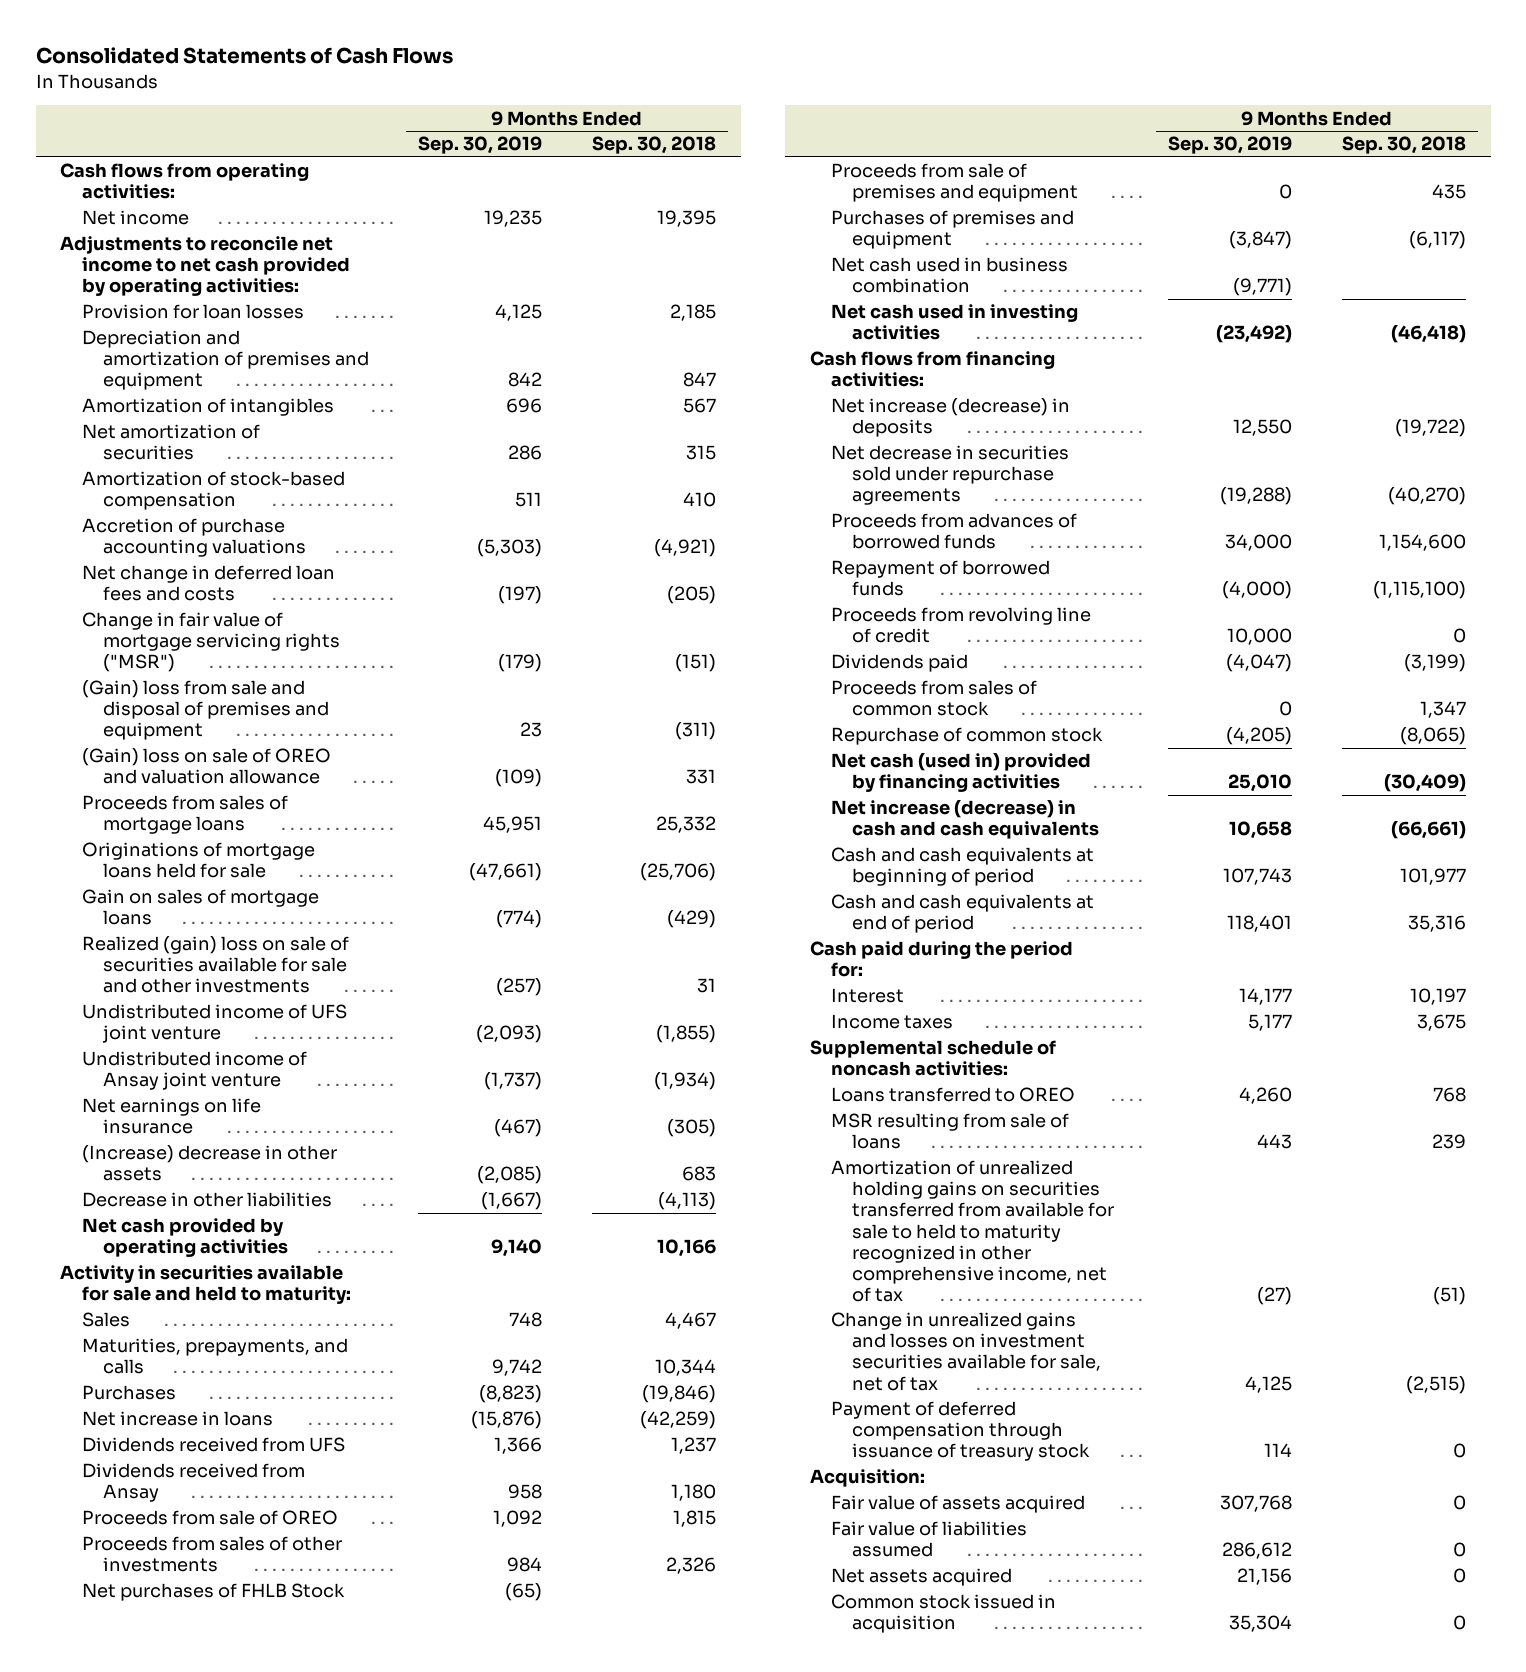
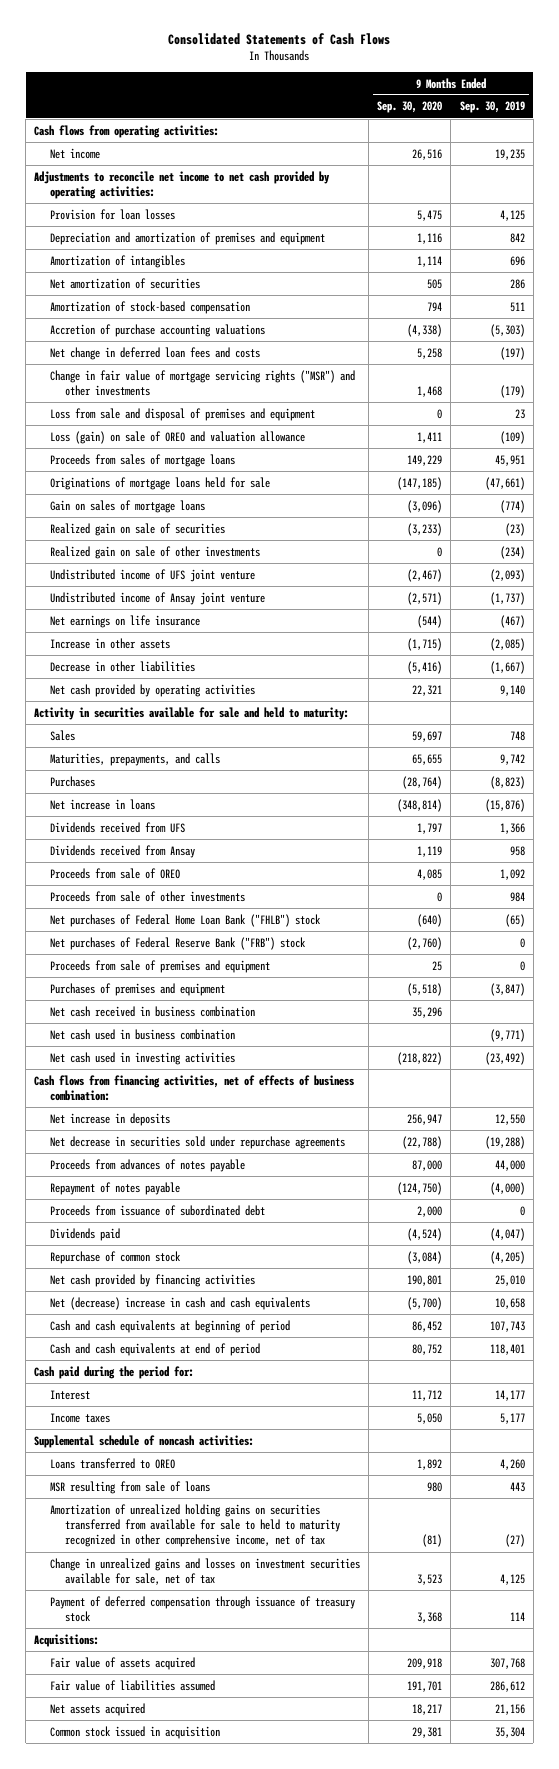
[591,136,716,155] Sep. 30, 2018 -> none
none -> [377,101,443,114] Sep. 30, 2020
[81,612,340,673] Change in fair value of mortgage servicing rights ("MSR") -> [49,369,355,397] Change in fair value of mortgage servicing rights ("MSR") and other investments
[81,680,329,741] (Gain) loss from sale and disposal of premises and equipment -> [49,407,315,421] Loss from sale and disposal of premises and equipment
[81,748,331,785] (Gain) loss on sale of OREO and valuation allowance -> [49,430,305,444] Loss (gain) on sale of OREO and valuation allowance
none -> [49,522,225,536] Realized gain on sale of securities
[81,936,349,994] Realized (gain) loss on sale of securities available for sale and other investments -> [49,545,260,559] Realized gain on sale of other investments
[496,978,543,997] (257) -> [499,545,525,559] (234)
[81,1145,337,1182] (Increase) decrease in other assets -> [49,637,170,649] Increase in other assets
[81,1536,342,1573] Proceeds from sales of other investments -> [49,890,245,902] Proceeds from sale of other investments
[81,1583,345,1602] Net purchases of FHLB Stock -> [49,913,321,927] Net purchases of Federal Home Loan Bank ("FHLB") stock
none -> [49,936,306,950] Net purchases of Federal Reserve Bank ("FRB") stock
none -> [49,1005,255,1017] Net cash received in business combination
[810,351,1056,388] Cash flows from financing activities: -> [34,1074,355,1102] Cash flows from financing activities, net of effects of business combination:
[831,398,1071,438] Net increase (decrease) in deposits -> [49,1112,170,1126] Net increase in deposits
[831,560,1051,597] Repayment of borrowed funds -> none
[831,607,1092,644] Proceeds from revolving line of credit -> none
[831,513,1078,550] Proceeds from advances of borrowed funds -> [49,1158,245,1172] Proceeds from advances of notes payable
[1225,534,1293,552] 34,000 -> [494,1159,525,1171] 44,000
none -> [49,1181,180,1195] Repayment of notes payable
none -> [49,1204,265,1216] Proceeds from issuance of subordinated debt
[831,680,1038,717] Proceeds from sales of common stock -> none
[831,753,1092,793] Net cash (used in) provided by financing activities -> [49,1273,255,1287] Net cash provided by financing activities
[831,800,1100,840] Net increase (decrease) in cash and cash equivalents -> [49,1296,310,1310] Net (decrease) increase in cash and cash equivalents
[810,1469,926,1488] Acquisition: -> [34,1633,100,1647] Acquisitions:

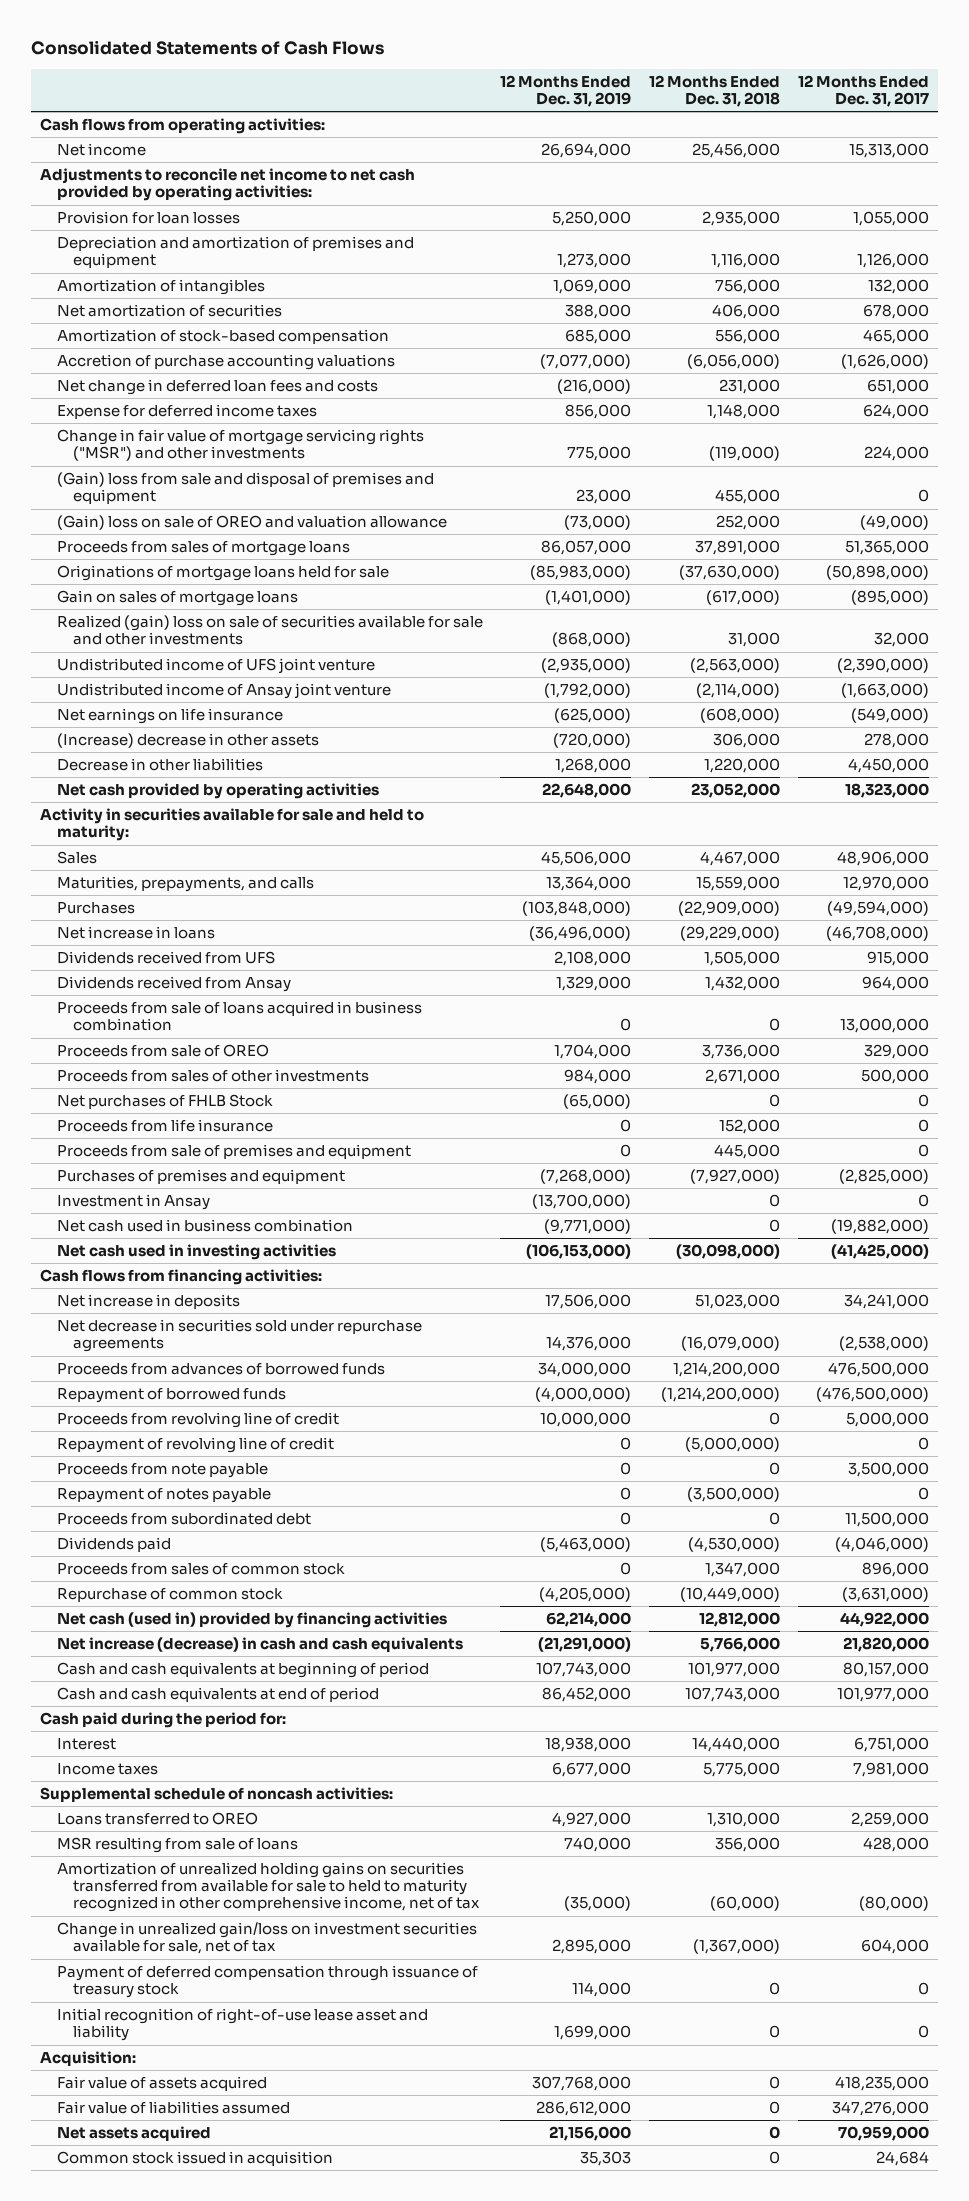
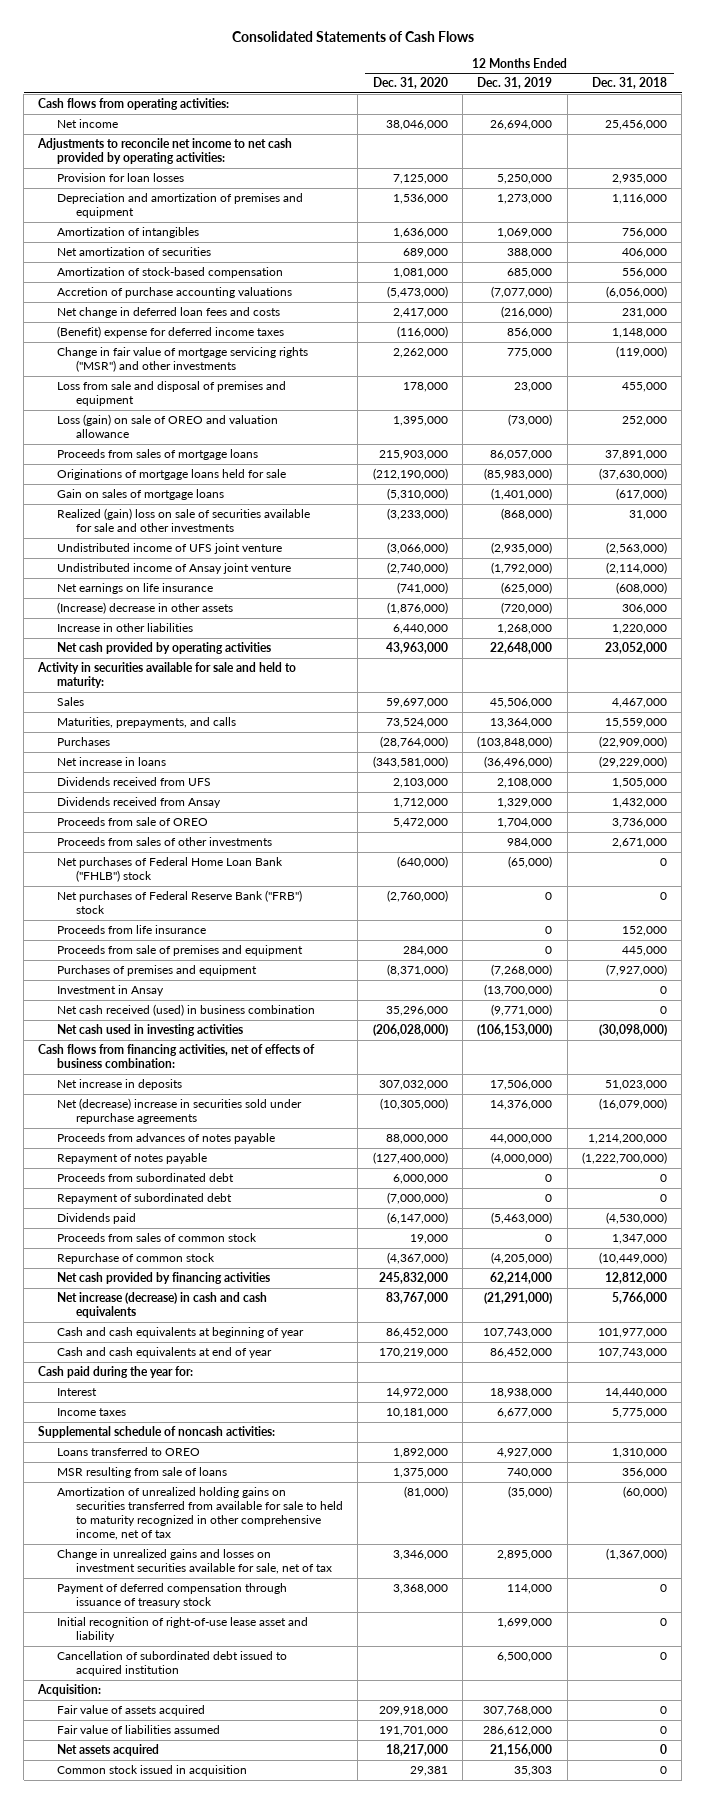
[798,74,930,107] 12 Months Ended Dec. 31, 2017 -> none
none -> [372,77,448,90] Dec. 31, 2020
[56,404,317,420] Expense for deferred income taxes -> [57,326,285,339] (Benefit) expense for deferred income taxes
[56,472,434,505] (Gain) loss from sale and disposal of premises and equipment -> [57,381,287,407] Loss from sale and disposal of premises and equipment
[56,515,447,531] (Gain) loss on sale of OREO and valuation allowance -> [57,414,279,439] Loss (gain) on sale of OREO and valuation allowance
[56,758,263,772] Decrease in other liabilities -> [57,623,194,633] Increase in other liabilities
[56,1001,422,1032] Proceeds from sale of loans acquired in business combination -> none
[56,1094,273,1110] Net purchases of FHLB Stock -> [57,857,284,883] Net purchases of Federal Home Loan Bank ("FHLB") stock
none -> [57,890,303,915] Net purchases of Federal Reserve Bank ("FRB") stock
[56,1219,353,1233] Net cash used in business combination -> [57,1004,316,1017] Net cash received (used) in business combination
[39,1269,322,1286] Cash flows from financing activities: -> [38,1044,316,1069] Cash flows from financing activities, net of effects of business combination:
[56,1363,385,1376] Proceeds from advances of borrowed funds -> none
[56,1388,286,1404] Repayment of borrowed funds -> none
[56,1412,339,1429] Proceeds from revolving line of credit -> none
[56,1437,334,1454] Repayment of revolving line of credit -> none
[56,1319,422,1353] Net decrease in securities sold under repurchase agreements -> [57,1098,303,1125] Net (decrease) increase in securities sold under repurchase agreements
[56,1463,268,1479] Proceeds from note payable -> [57,1133,276,1145] Proceeds from advances of notes payable
[620,1462,632,1476] 0 -> [490,1134,553,1145] 44,000,000
[769,1462,781,1476] 0 -> [588,1134,668,1145] 1,214,200,000
[620,1487,632,1501] 0 -> [491,1152,553,1165] (4,000,000)
[687,1487,781,1503] (3,500,000) -> [582,1152,668,1165] (1,222,700,000)
none -> [57,1193,233,1205] Repayment of subordinated debt
[56,1612,447,1629] Net cash (used in) provided by financing activities -> [57,1272,271,1285] Net cash provided by financing activities
[56,1662,429,1679] Cash and cash equivalents at beginning of period -> [57,1327,305,1339] Cash and cash equivalents at beginning of year
[56,1687,379,1703] Cash and cash equivalents at end of period -> [57,1347,273,1359] Cash and cash equivalents at end of year
[39,1712,286,1729] Cash paid during the period for: -> [38,1366,194,1379] Cash paid during the year for:
[56,1922,477,1955] Change in unrealized gain/loss on investment securities available for sale, net of tax -> [57,1549,333,1575] Change in unrealized gains and losses on investment securities available for sale, net of tax
none -> [57,1651,288,1677] Cancellation of subordinated debt issued to acquired institution

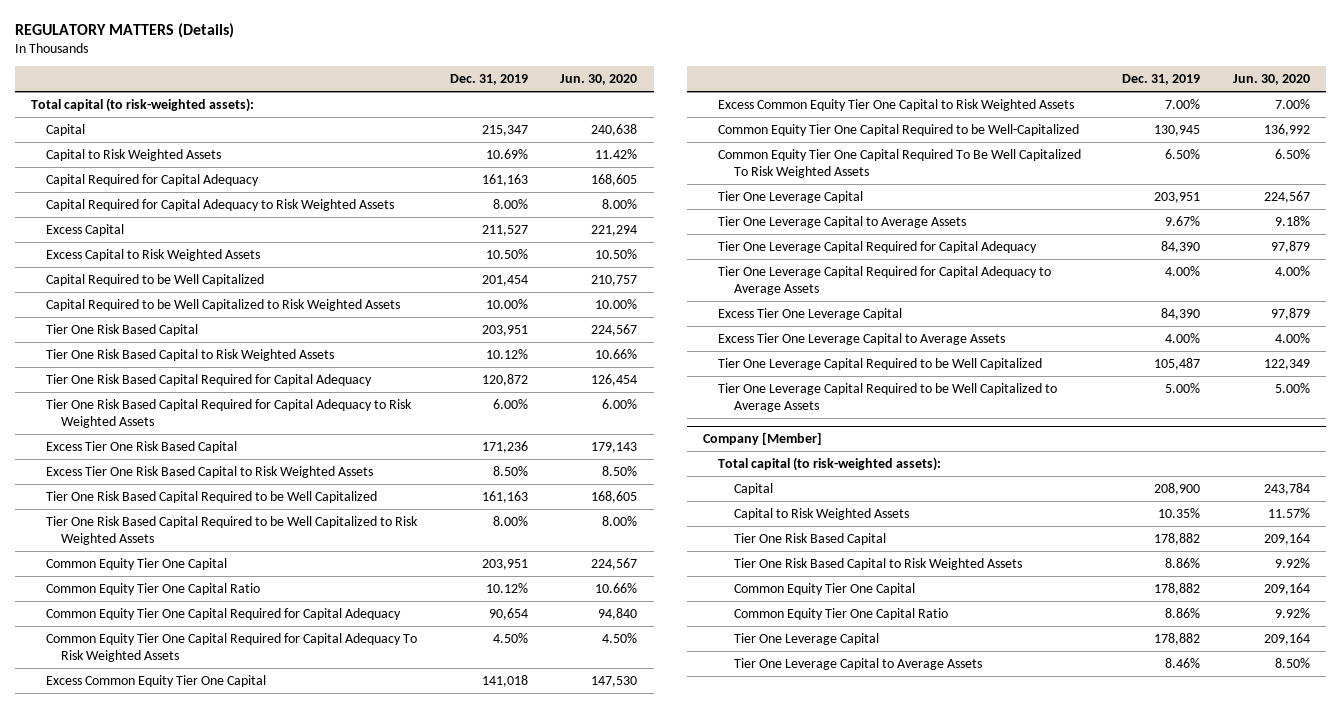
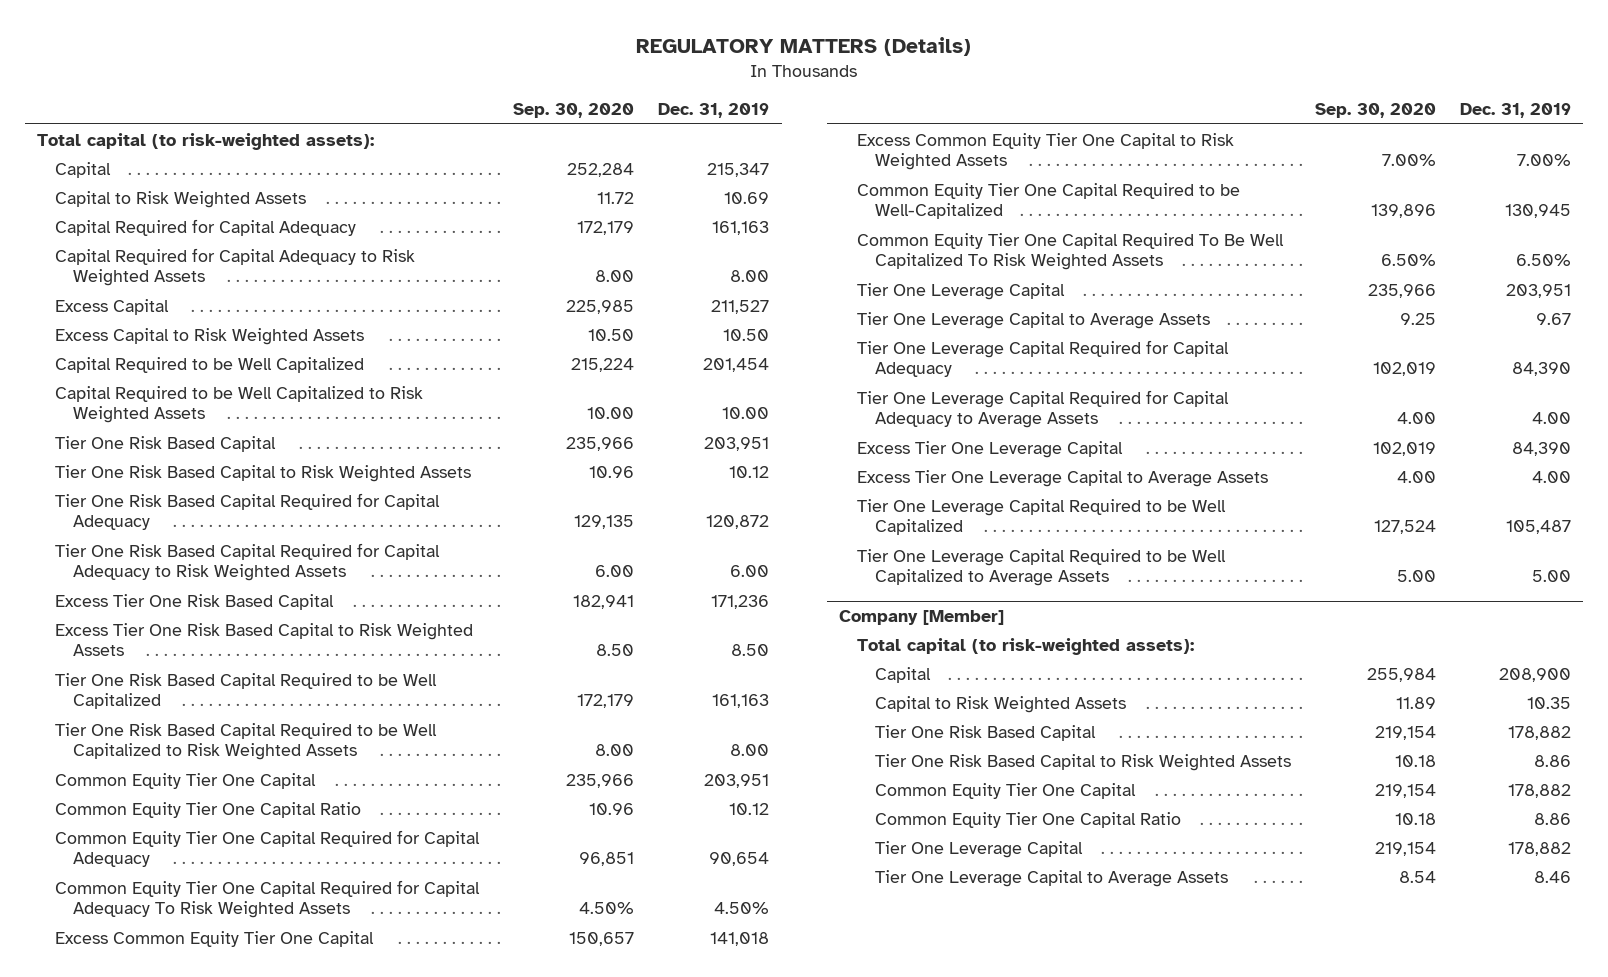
[560,74,638,86] Jun. 30, 2020 -> none
none -> [513,103,635,119] Sep. 30, 2020
[485,148,528,159] 10.69% -> [724,191,770,204] 10.69
[492,198,528,209] 8.00% -> [730,270,770,283] 8.00
[485,248,528,259] 10.50% -> [723,328,770,341] 10.50
[485,298,528,309] 10.00% -> [722,407,770,420] 10.00
[485,348,528,359] 10.12% -> [729,465,770,478] 10.12
[492,398,528,409] 6.00% -> [730,565,770,578] 6.00
[492,465,528,476] 8.50% -> [731,644,770,657] 8.50
[492,515,528,526] 8.00% -> [730,744,770,757] 8.00
[485,582,528,593] 10.12% -> [729,802,770,815] 10.12
[1164,215,1200,226] 9.67% -> [1536,312,1572,325] 9.67
[1164,265,1200,276] 4.00% -> [1532,412,1572,425] 4.00
[1164,332,1200,343] 4.00% -> [1532,470,1572,483] 4.00
[1164,382,1200,393] 5.00% -> [1532,570,1572,583] 5.00
[1157,507,1200,518] 10.35% -> [1527,696,1572,709] 10.35
[1164,557,1200,568] 8.86% -> [1534,754,1572,767] 8.86
[1164,607,1200,618] 8.86% -> [1534,812,1572,825] 8.86
[1164,657,1200,668] 8.46% -> [1534,870,1572,883] 8.46

